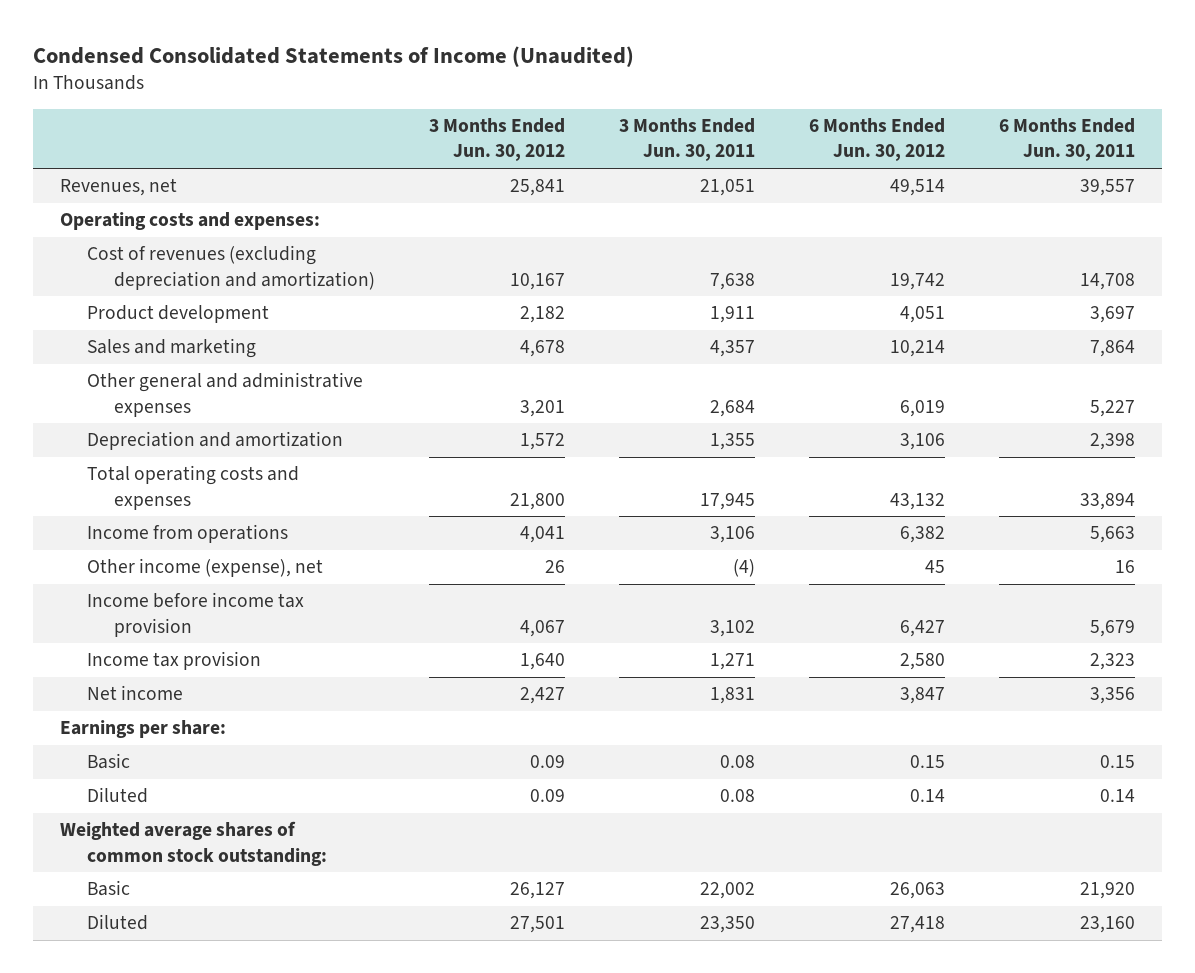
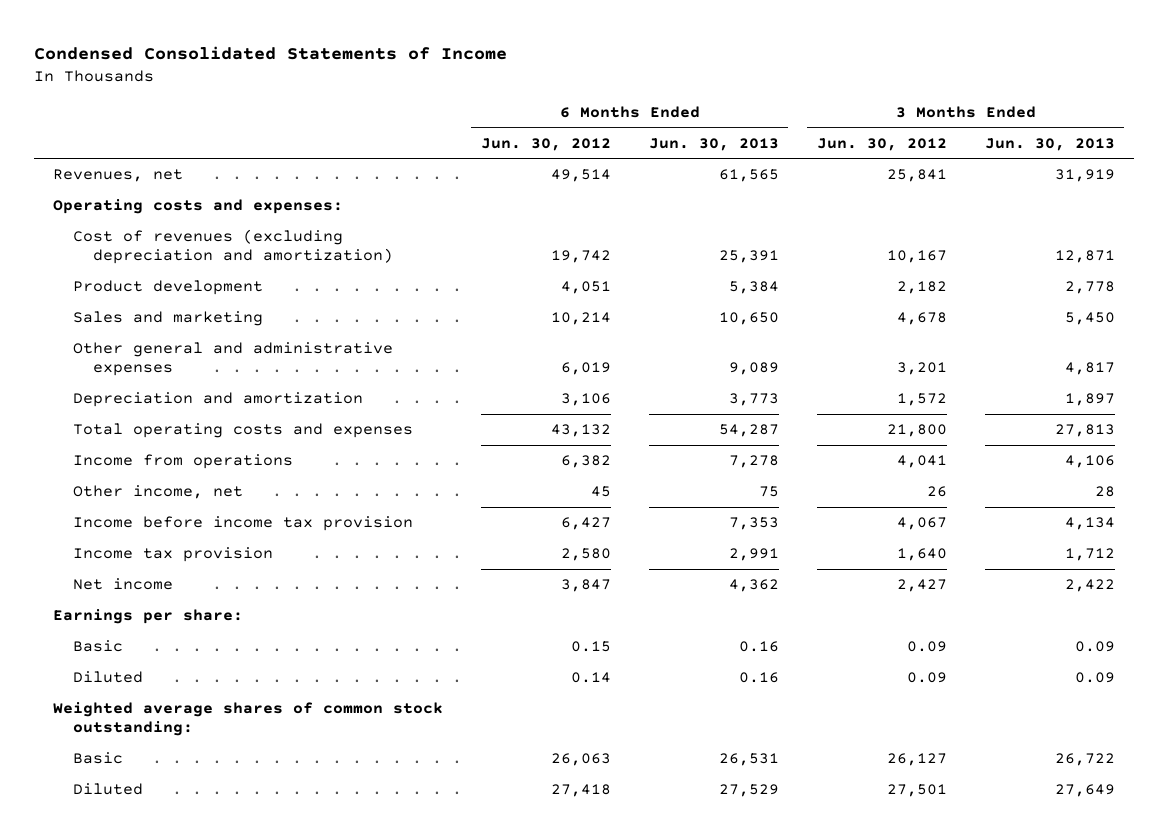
[33,46,635,68] Condensed Consolidated Statements of Income (Unaudited) -> [33,46,507,61] Condensed Consolidated Statements of Income
[618,118,755,162] 3 Months Ended Jun. 30, 2011 -> none
[998,118,1135,162] 6 Months Ended Jun. 30, 2011 -> none
none -> [648,137,779,151] Jun. 30, 2013
none -> [984,137,1115,151] Jun. 30, 2013
[87,558,324,578] Other income (expense), net -> [72,485,243,500] Other income, net

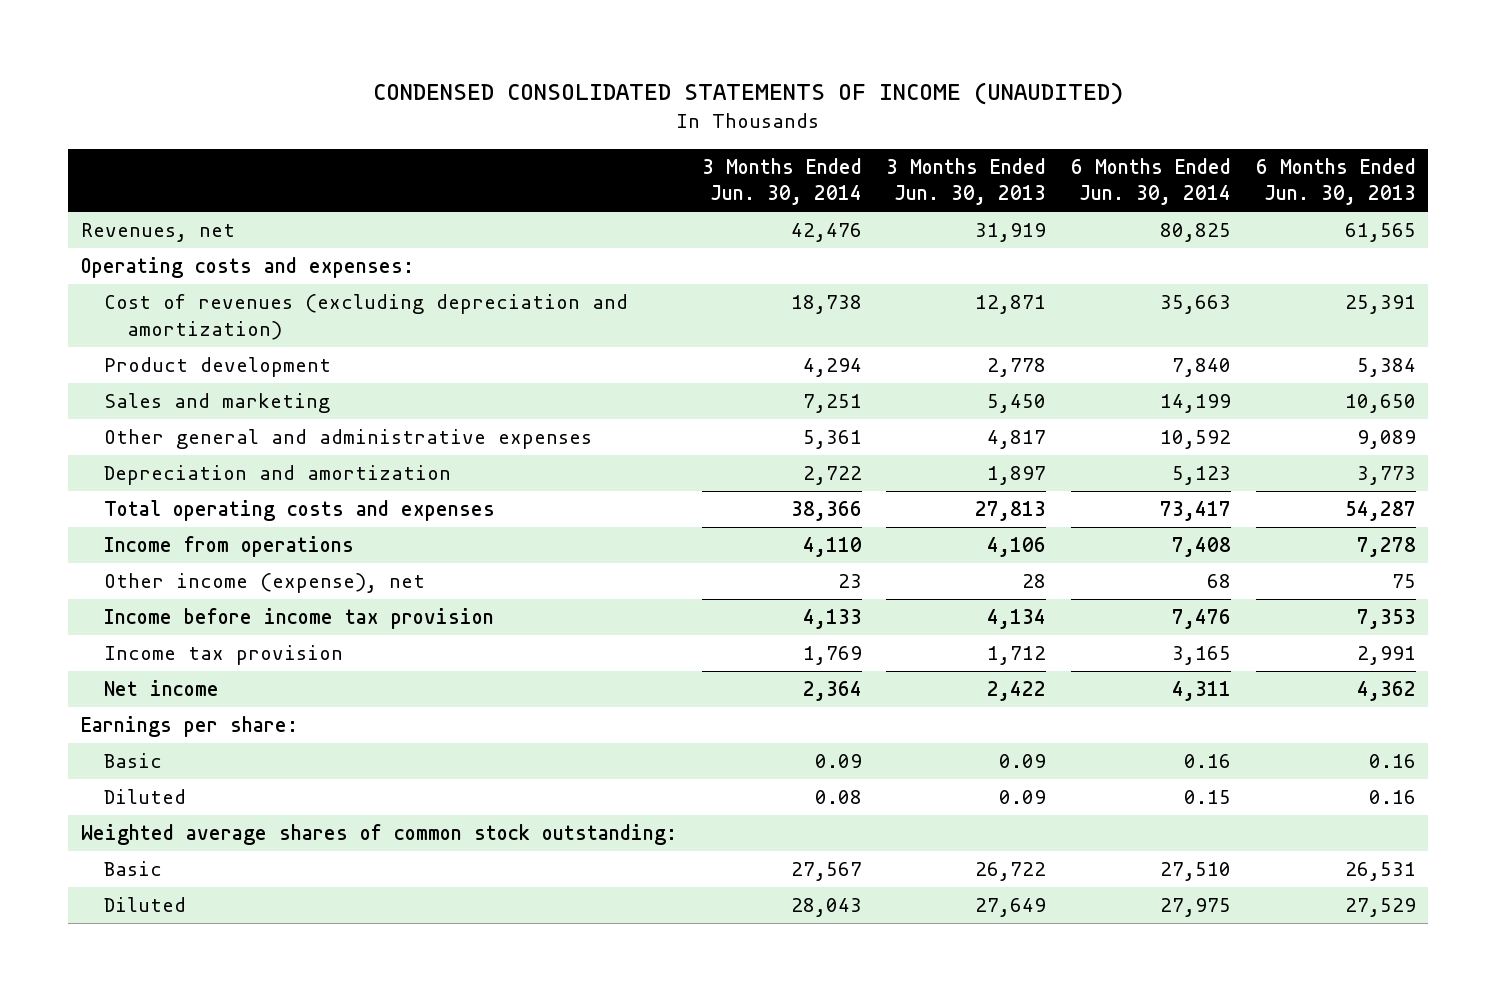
[33,46,507,61] Condensed Consolidated Statements of Income -> [373,82,1124,106] CONDENSED CONSOLIDATED STATEMENTS OF INCOME (UNAUDITED)
[480,137,611,151] Jun. 30, 2012 -> none
[816,137,947,151] Jun. 30, 2012 -> none
none -> [701,157,862,206] 3 Months Ended Jun. 30, 2014
none -> [1071,157,1232,206] 6 Months Ended Jun. 30, 2014
[72,485,243,500] Other income, net -> [103,573,425,594] Other income (expense), net

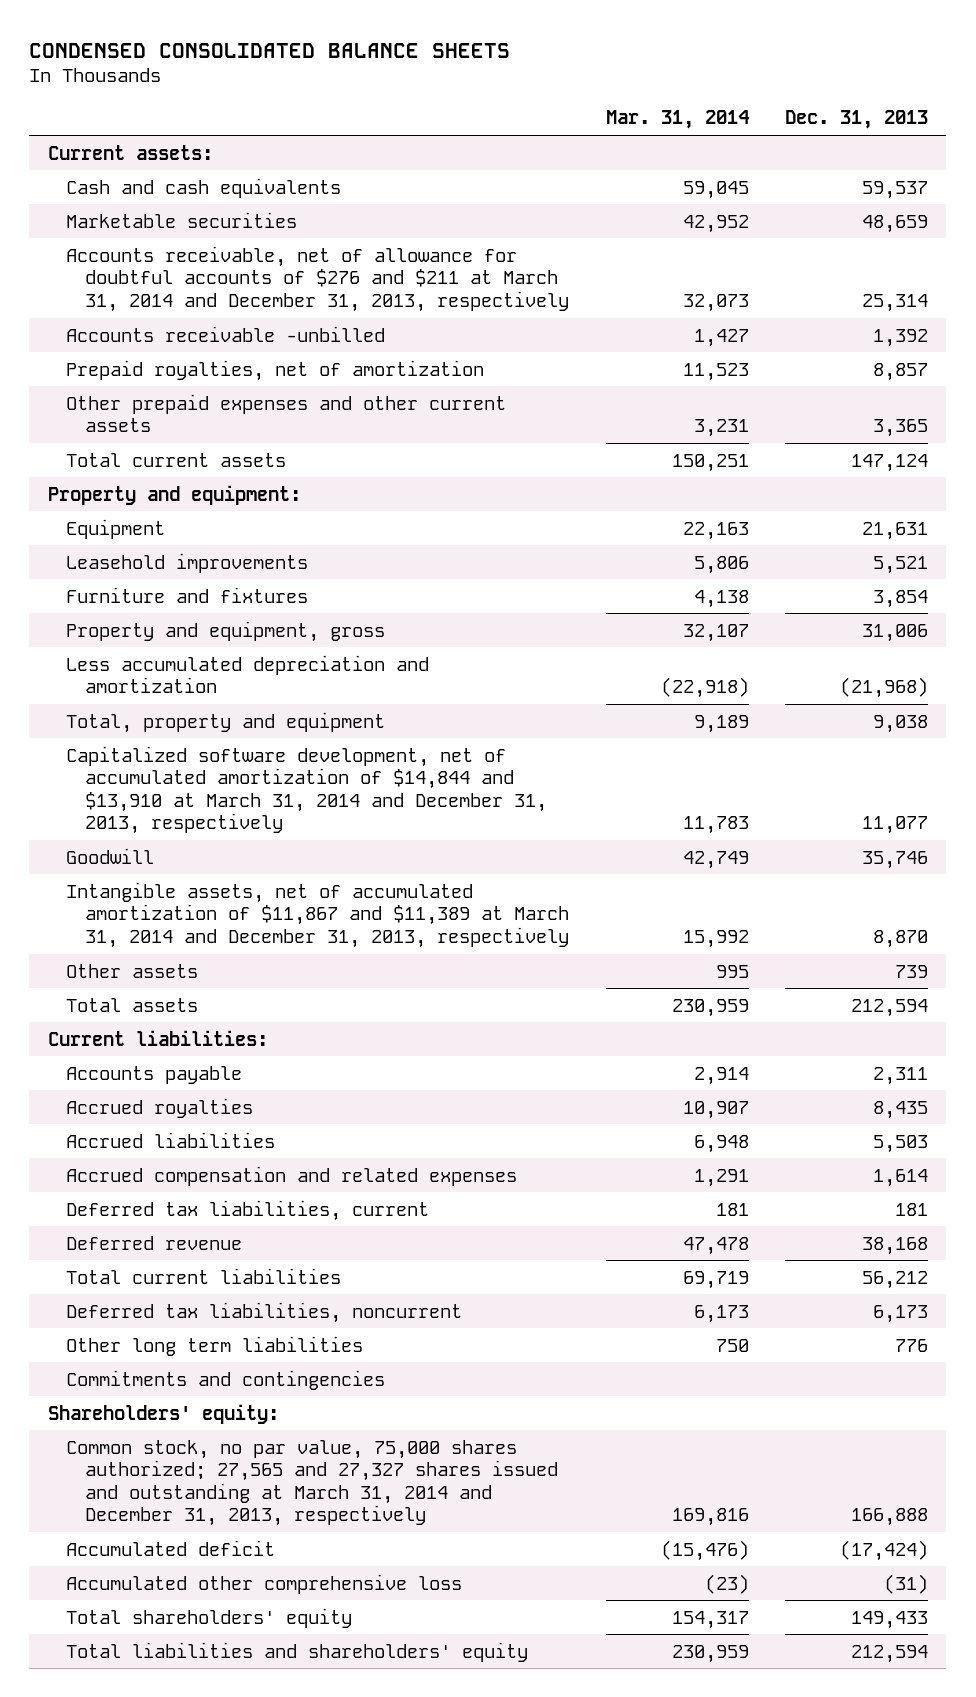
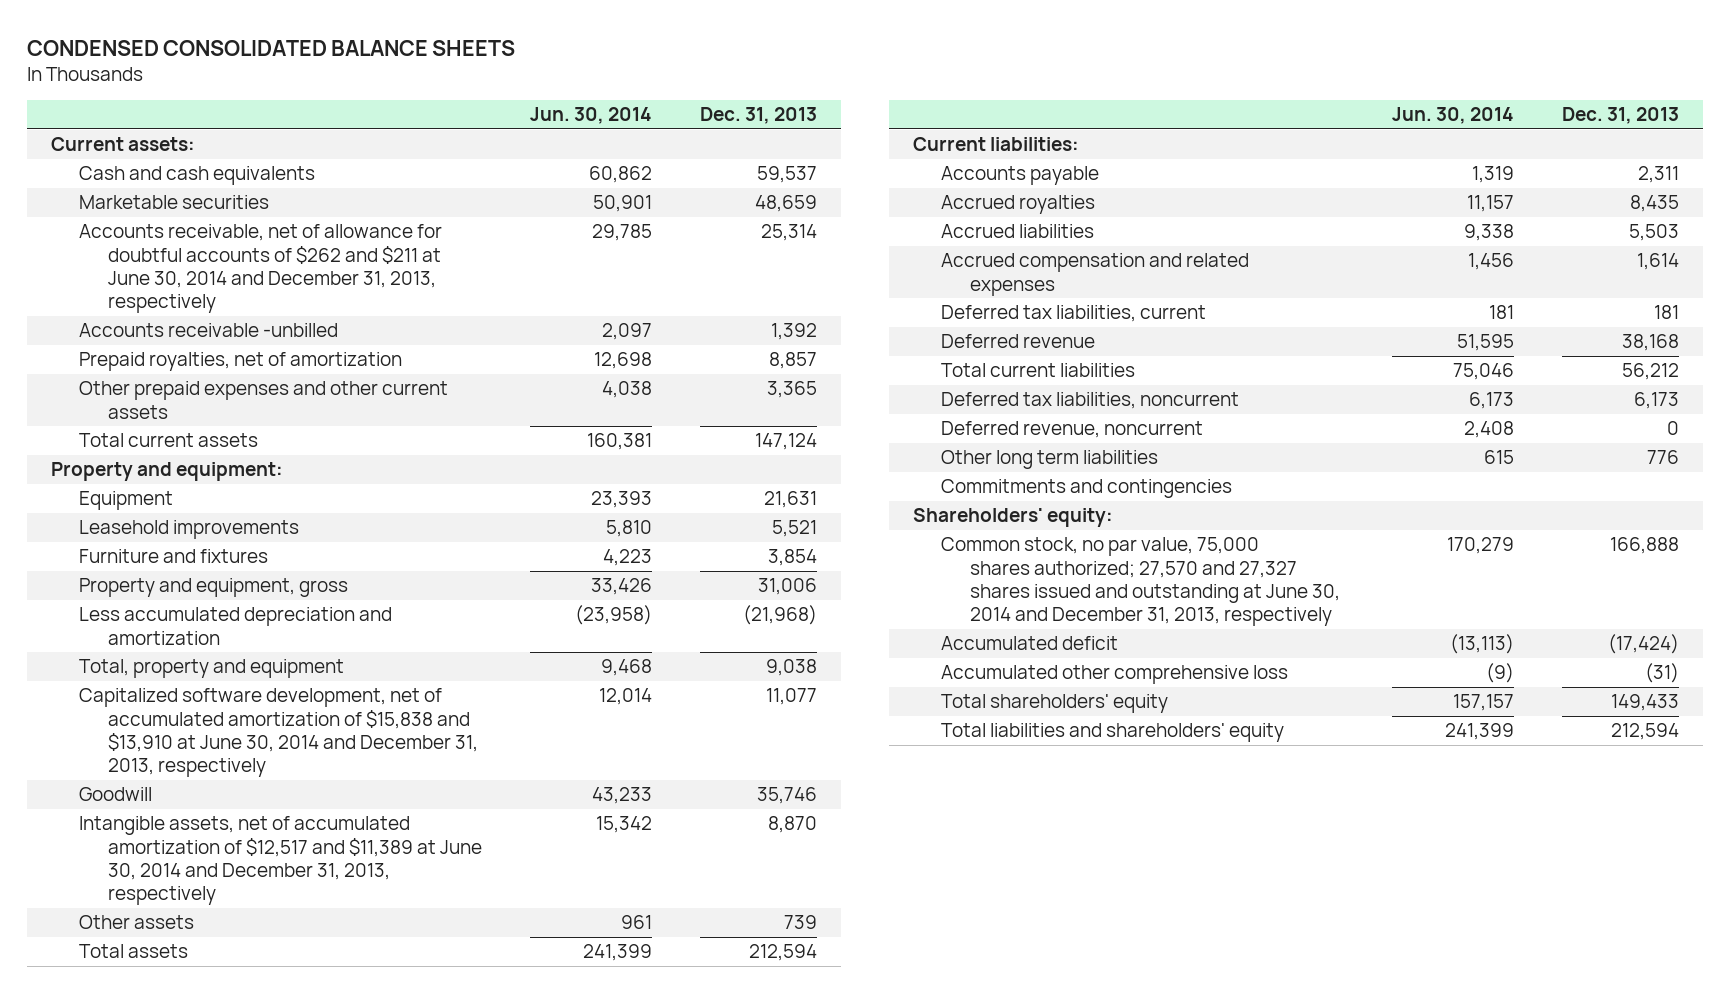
[605,110,749,130] Mar. 31, 2014 -> none
none -> [530,107,653,125] Jun. 30, 2014
[66,245,569,312] Accounts receivable, net of allowance for doubtful accounts of $276 and $211 at March 31, 2014 and December 31, 2013, respectively -> [79,224,443,314] Accounts receivable, net of allowance for doubtful accounts of $262 and $211 at June 30, 2014 and December 31, 2013, respectively
[66,745,547,835] Capitalized software development, net of accumulated amortization of $14,844 and $13,910 at March 31, 2014 and December 31, 2013, respectively -> [79,688,478,778] Capitalized software development, net of accumulated amortization of $15,838 and $13,910 at June 30, 2014 and December 31, 2013, respectively
[66,881,569,948] Intangible assets, net of accumulated amortization of $11,867 and $11,389 at March 31, 2014 and December 31, 2013, respectively -> [79,816,482,906] Intangible assets, net of accumulated amortization of $12,517 and $11,389 at June 30, 2014 and December 31, 2013, respectively
none -> [941,421,1204,439] Deferred revenue, noncurrent
[66,1439,558,1527] Common stock, no par value, 75,000 shares authorized; 27,565 and 27,327 shares issued and outstanding at March 31, 2014 and December 31, 2013, respectively -> [941,537,1340,627] Common stock, no par value, 75,000 shares authorized; 27,570 and 27,327 shares issued and outstanding at June 30, 2014 and December 31, 2013, respectively

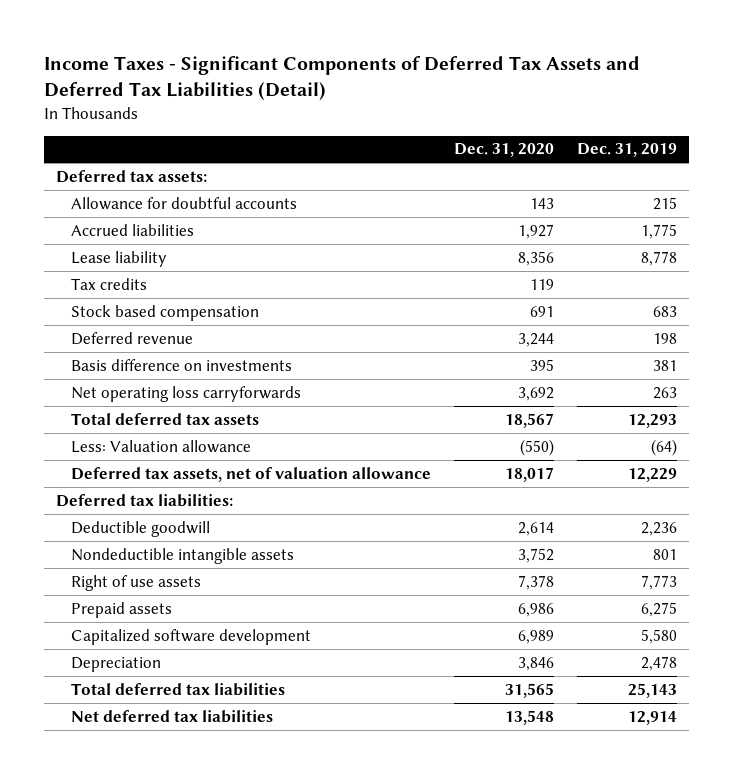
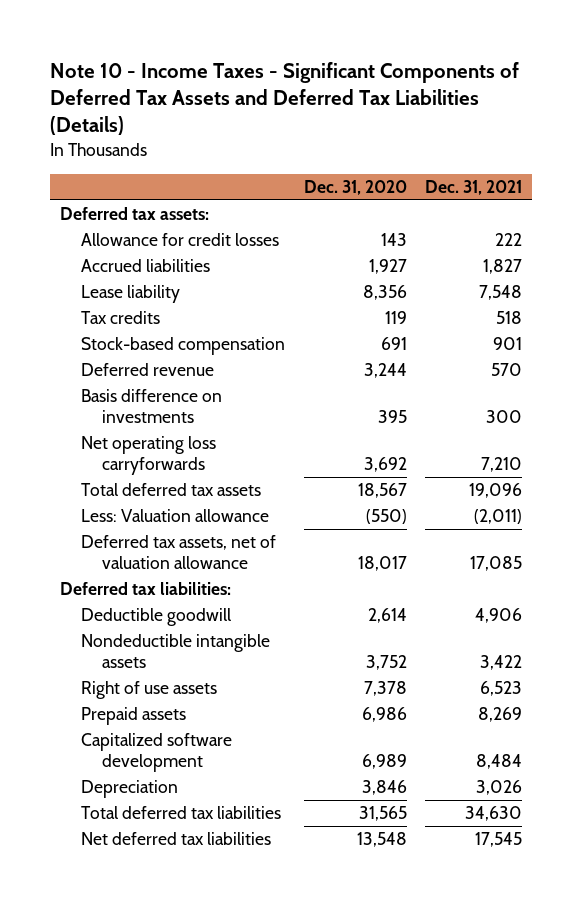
[43,56,640,101] Income Taxes - Significant Components of Deferred Tax Assets and Deferred Tax Liabilities (Detail) -> [50,61,520,136] Note 10 - Income Taxes - Significant Components of Deferred Tax Assets and Deferred Tax Liabilities (Details)
[577,143,678,158] Dec. 31, 2019 -> none
none -> [425,180,523,196] Dec. 31, 2021
[70,196,297,210] Allowance for doubtful accounts -> [80,233,279,247] Allowance for credit losses
[70,304,259,321] Stock based compensation -> [80,337,285,356] Stock-based compensation

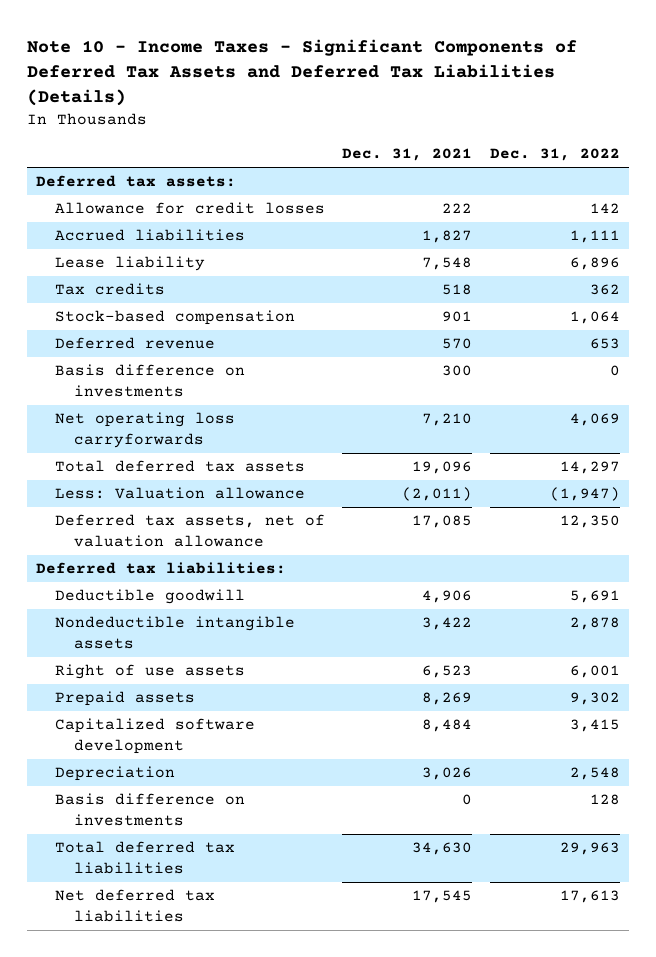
[303,180,407,196] Dec. 31, 2020 -> none
none -> [489,148,620,162] Dec. 31, 2022
none -> [54,793,245,827] Basis difference on investments

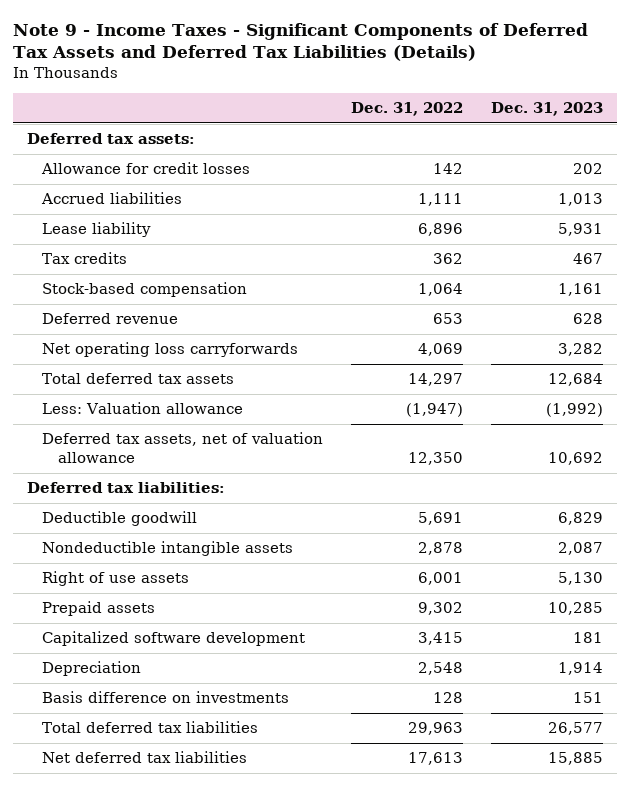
[27,39,578,107] Note 10 - Income Taxes - Significant Components of Deferred Tax Assets and Deferred Tax Liabilities (Details) -> [12,22,588,62] Note 9 - Income Taxes - Significant Components of Deferred Tax Assets and Deferred Tax Liabilities (Details)
[342,148,473,162] Dec. 31, 2021 -> none
none -> [491,102,604,117] Dec. 31, 2023
[54,364,245,398] Basis difference on investments -> none

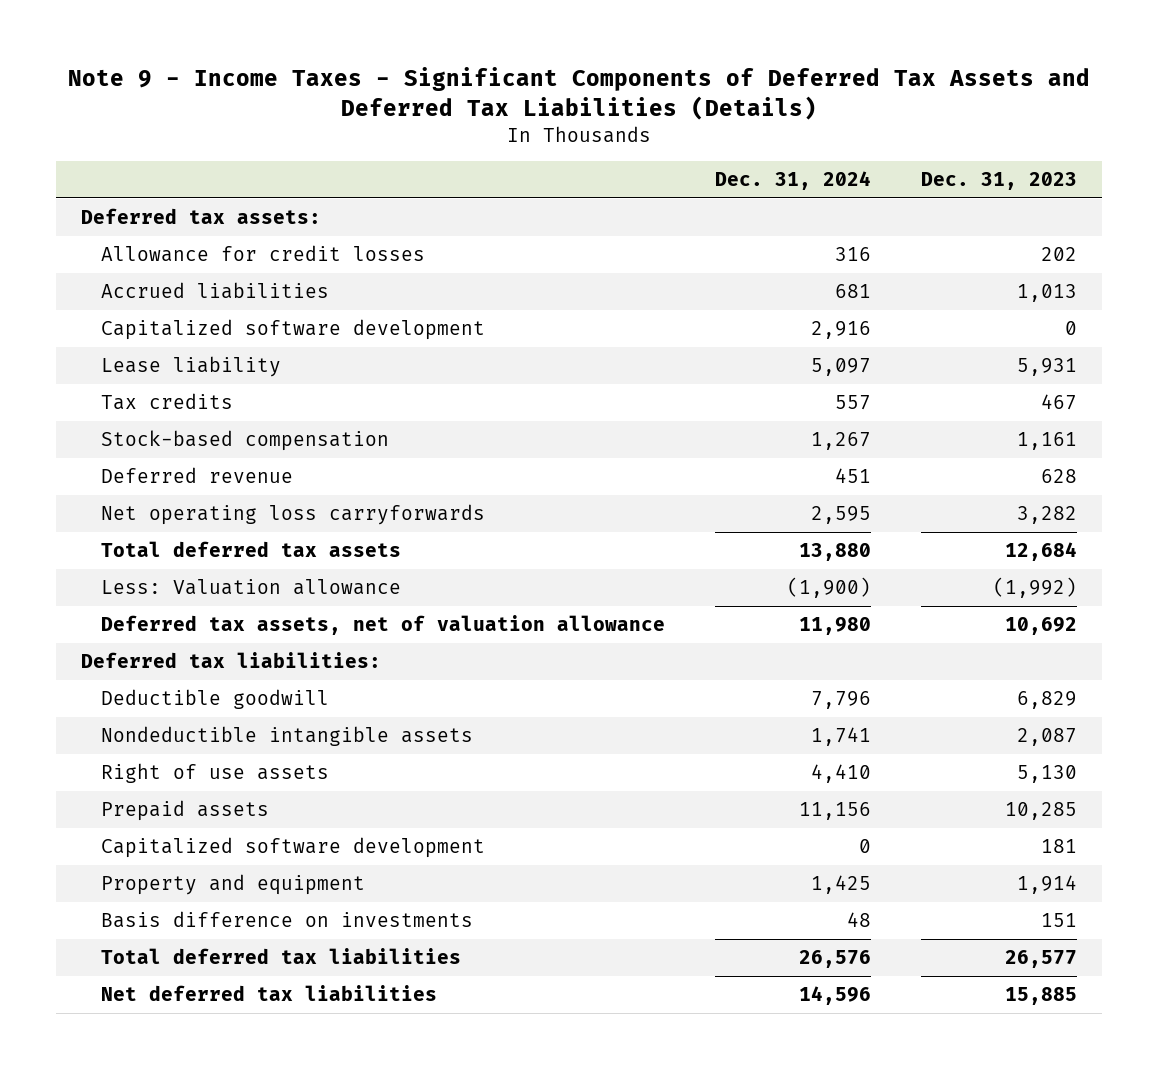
[351,102,464,117] Dec. 31, 2022 -> none
none -> [714,171,871,191] Dec. 31, 2024
none -> [100,319,485,341] Capitalized software development
[42,661,142,677] Depreciation -> [100,874,365,896] Property and equipment

